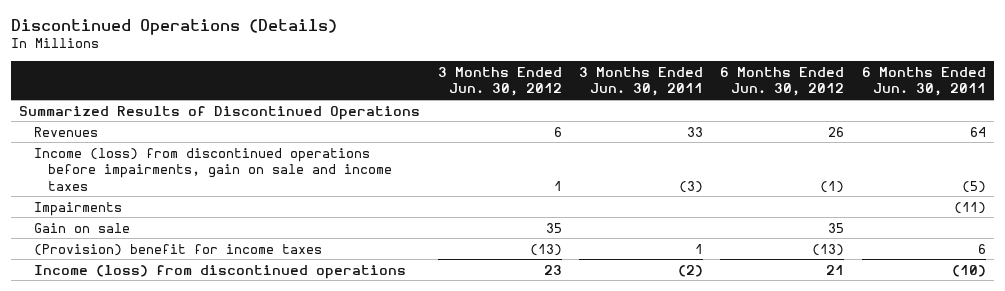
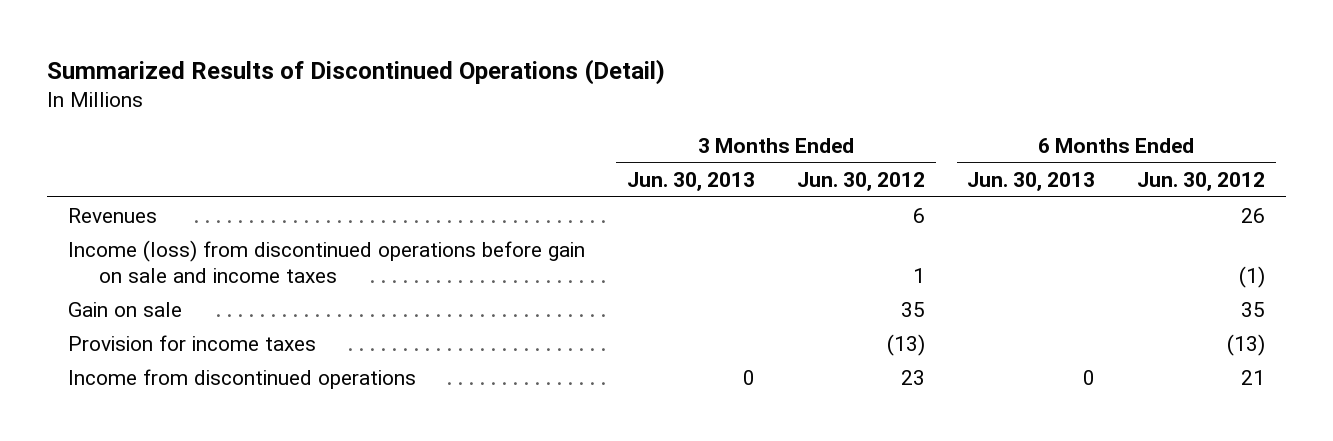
[10,18,337,35] Discontinued Operations (Details) -> [46,59,665,86] Summarized Results of Discontinued Operations (Detail)
[579,66,704,97] 3 Months Ended Jun. 30, 2011 -> none
[861,66,986,97] 6 Months Ended Jun. 30, 2011 -> none
none -> [626,171,755,191] Jun. 30, 2013
none -> [967,171,1096,191] Jun. 30, 2013
[19,105,421,120] Summarized Results of Discontinued Operations -> none
[33,201,122,216] Impairments -> none
[33,147,393,191] Income (loss) from discontinued operations before impairments, gain on sale and income taxes -> [67,239,585,283] Income (loss) from discontinued operations before gain on sale and income taxes
[33,243,322,256] (Provision) benefit for income taxes -> [67,334,316,351] Provision for income taxes
[33,264,406,279] Income (loss) from discontinued operations -> [67,368,416,389] Income from discontinued operations

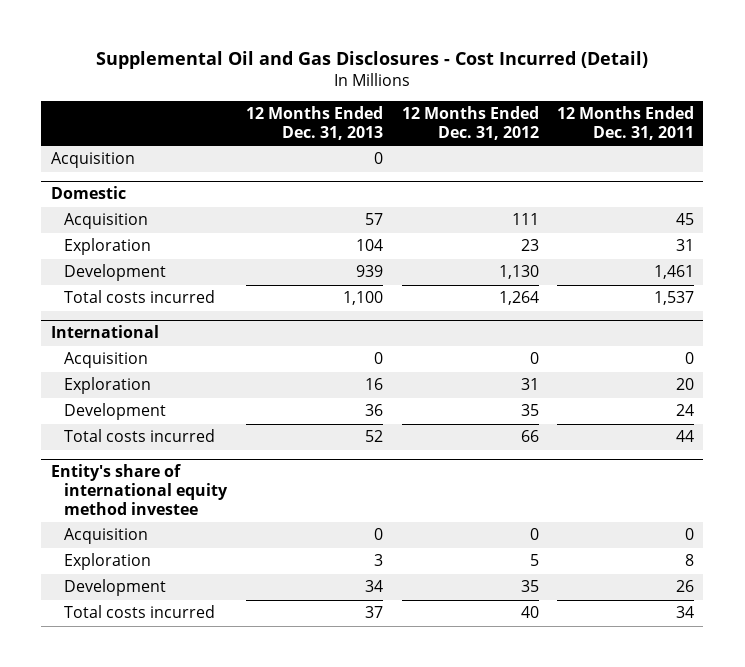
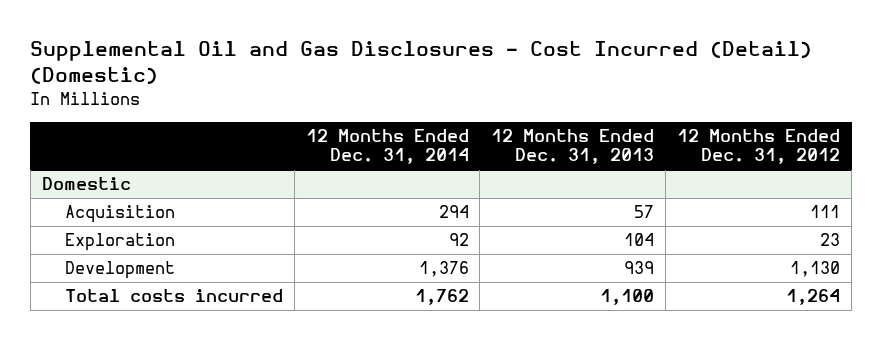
[96,51,649,70] Supplemental Oil and Gas Disclosures - Cost Incurred (Detail) -> [30,41,813,85] Supplemental Oil and Gas Disclosures - Cost Incurred (Detail) (Domestic)
[557,106,695,140] 12 Months Ended Dec. 31, 2011 -> none
none -> [305,128,469,165] 12 Months Ended Dec. 31, 2014
[50,152,135,169] Acquisition -> none
[50,325,159,339] International -> none
[64,352,149,369] Acquisition -> none
[64,377,152,395] Exploration -> none
[64,403,167,421] Development -> none
[64,429,216,443] Total costs incurred -> none
[50,464,229,515] Entity's share of international equity method investee -> none
[64,528,149,545] Acquisition -> none
[64,553,152,571] Exploration -> none
[64,579,167,597] Development -> none
[64,605,216,619] Total costs incurred -> none

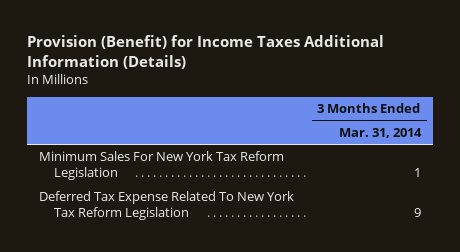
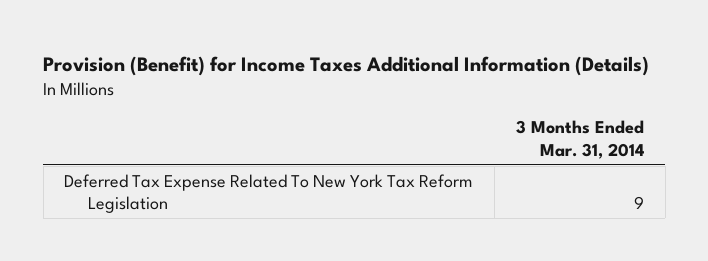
[39,151,285,181] Minimum Sales For New York Tax Reform Legislation -> none

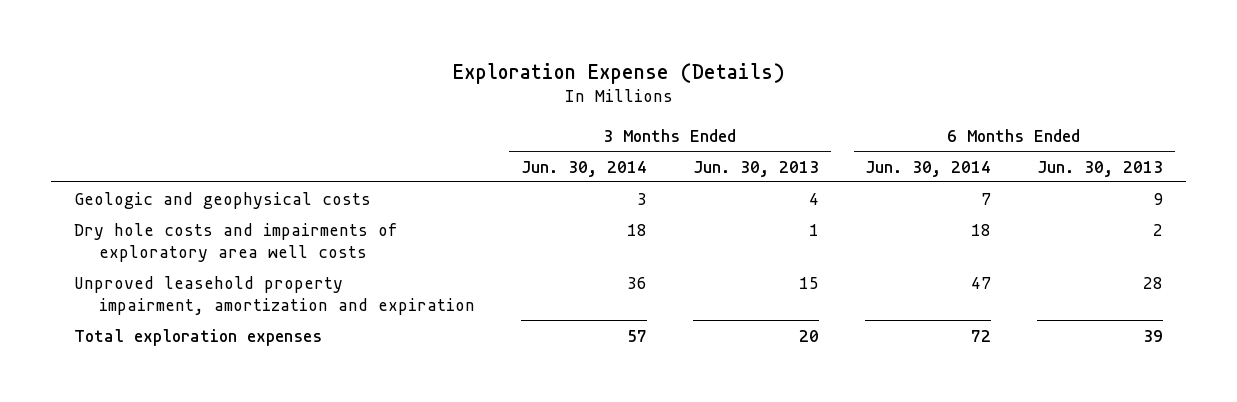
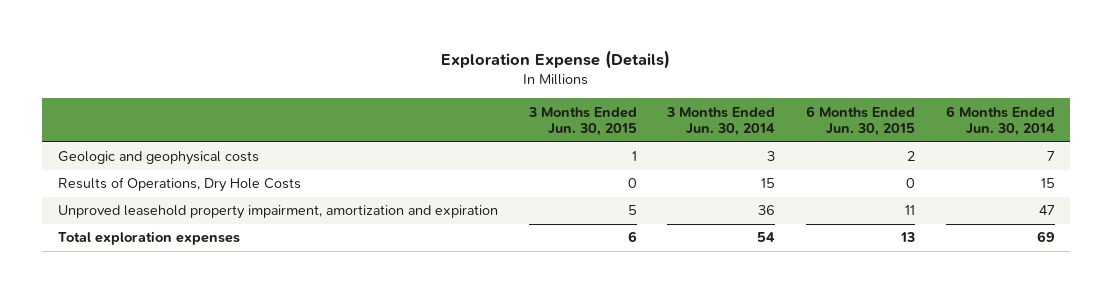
[693,160,820,177] Jun. 30, 2013 -> none
[1037,160,1164,177] Jun. 30, 2013 -> none
none -> [527,106,637,137] 3 Months Ended Jun. 30, 2015
none -> [806,105,916,137] 6 Months Ended Jun. 30, 2015
[74,222,399,263] Dry hole costs and impairments of exploratory area well costs -> [57,177,301,193] Results of Operations, Dry Hole Costs
[626,223,647,236] 18 -> [761,178,776,189] 15
[971,223,992,236] 18 -> [1040,178,1055,189] 15
[626,329,647,342] 57 -> [757,232,776,243] 54
[971,329,992,342] 72 -> [1036,231,1055,243] 69

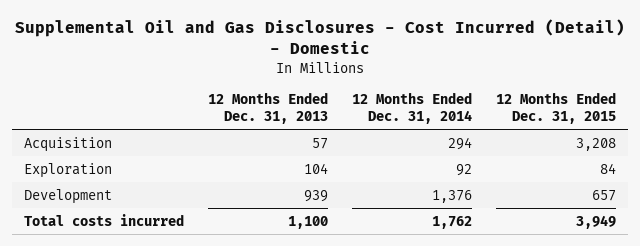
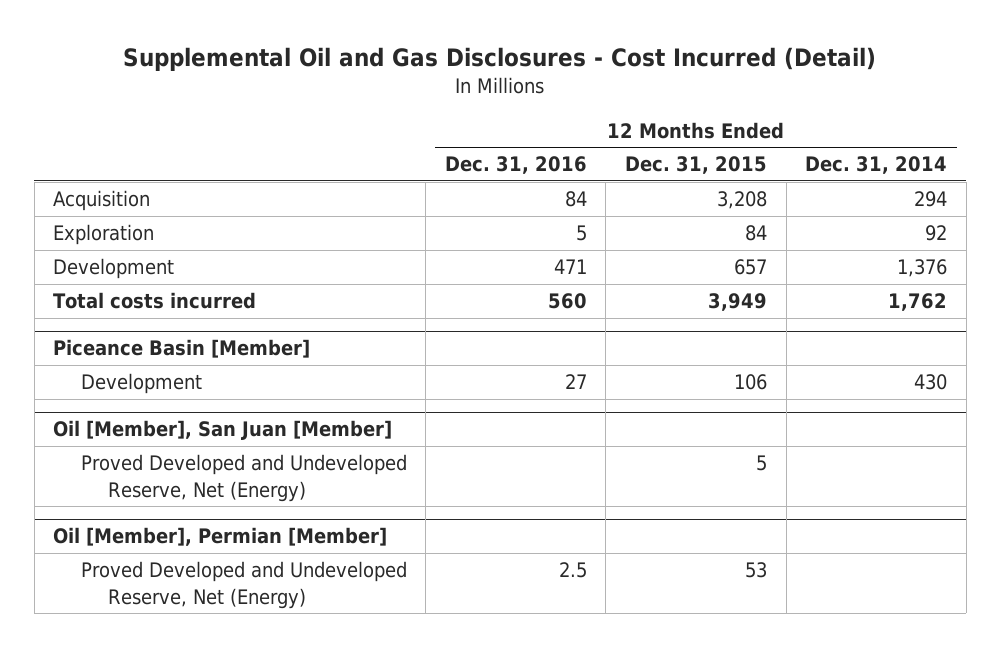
[15,19,626,55] Supplemental Oil and Gas Disclosures - Cost Incurred (Detail) - Domestic -> [123,46,877,71] Supplemental Oil and Gas Disclosures - Cost Incurred (Detail)
[208,92,329,124] 12 Months Ended Dec. 31, 2013 -> none
none -> [444,156,587,175] Dec. 31, 2016
none -> [53,339,311,359] Piceance Basin [Member]
none -> [80,373,202,395] Development
none -> [53,420,393,441] Oil [Member], San Juan [Member]
none -> [80,454,407,502] Proved Developed and Undeveloped Reserve, Net (Energy)
none -> [53,527,388,547] Oil [Member], Permian [Member]
none -> [80,561,407,609] Proved Developed and Undeveloped Reserve, Net (Energy)

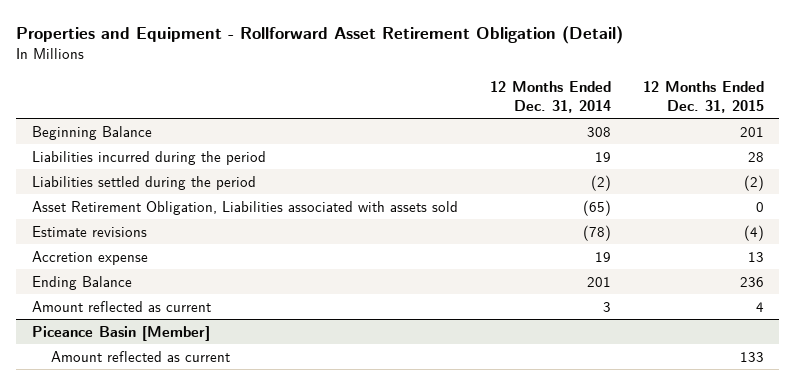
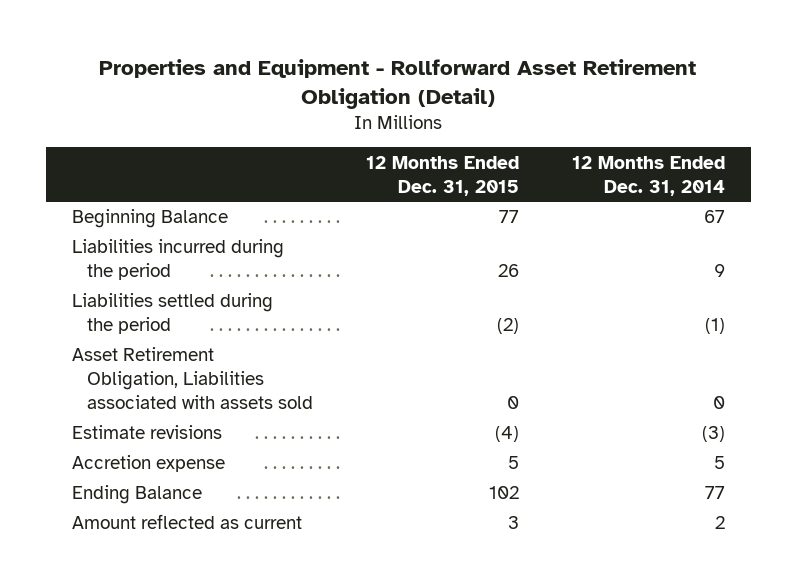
[32,325,211,341] Piceance Basin [Member] -> none
[50,350,230,362] Amount reflected as current -> none
[586,126,611,137] 308 -> [703,210,725,224] 67
[739,126,764,137] 201 -> [498,210,519,224] 77
[594,151,611,162] 19 -> [713,264,725,278] 9
[747,151,764,162] 28 -> [497,264,519,278] 26
[590,174,611,191] (2) -> [704,318,725,335] (1)
[582,199,611,216] (65) -> [712,395,725,409] 0
[582,224,611,241] (78) -> [701,426,725,443] (3)
[594,251,611,262] 19 -> [713,456,725,470] 5
[747,251,764,262] 13 -> [507,456,519,470] 5
[586,276,611,287] 201 -> [704,486,725,500] 77
[739,276,764,287] 236 -> [488,486,519,500] 102
[602,301,611,312] 3 -> [714,516,725,530] 2
[755,301,764,312] 4 -> [507,516,519,530] 3

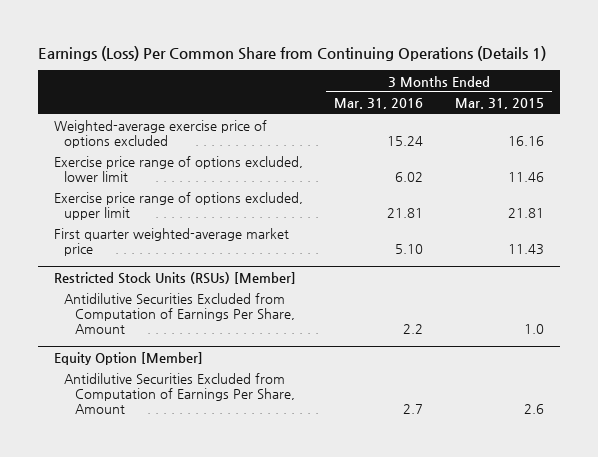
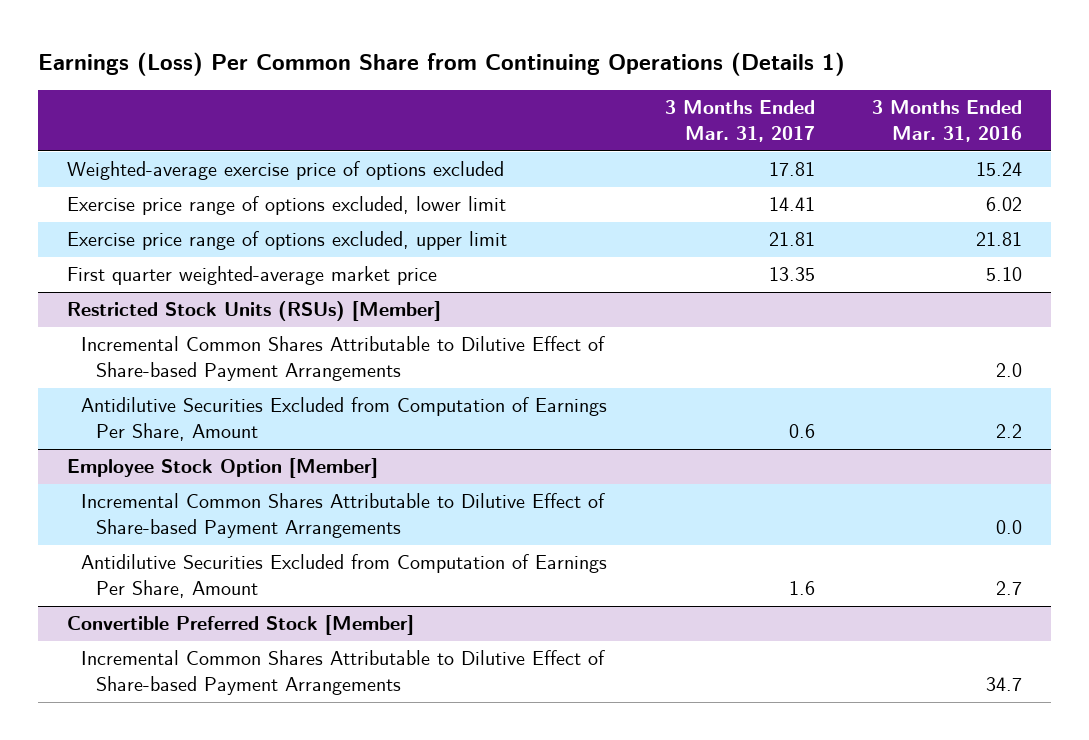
[455,98,545,110] Mar. 31, 2015 -> none
none -> [664,100,815,143] 3 Months Ended Mar. 31, 2017
none -> [81,336,606,382] Incremental Common Shares Attributable to Dilutive Effect of Share-based Payment Arrangements
[53,351,203,365] Equity Option [Member] -> none
none -> [67,458,379,479] Employee Stock Option [Member]
none -> [81,493,606,539] Incremental Common Shares Attributable to Dilutive Effect of Share-based Payment Arrangements
none -> [67,615,415,636] Convertible Preferred Stock [Member]
none -> [81,650,606,696] Incremental Common Shares Attributable to Dilutive Effect of Share-based Payment Arrangements

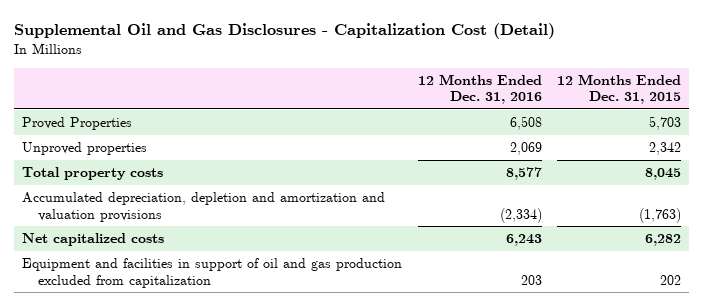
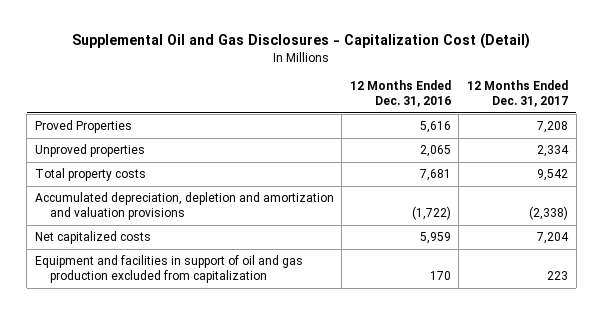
[557,73,682,105] 12 Months Ended Dec. 31, 2015 -> none
none -> [466,80,568,108] 12 Months Ended Dec. 31, 2017
[509,116,542,131] 6,508 -> [419,121,451,134] 5,616
[509,142,542,156] 2,069 -> [419,145,451,158] 2,065
[505,167,542,181] 8,577 -> [419,169,451,182] 7,681
[499,207,542,223] (2,334) -> [411,206,451,221] (1,722)
[505,234,542,247] 6,243 -> [419,232,451,245] 5,959
[520,274,542,285] 203 -> [429,271,451,281] 170

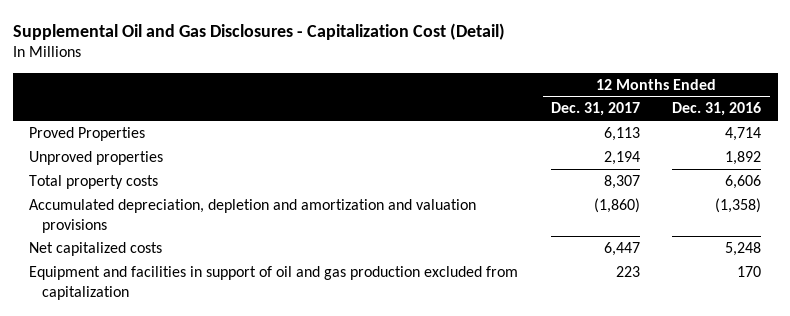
[419,121,451,134] 5,616 -> [725,126,762,141] 4,714
[536,121,568,134] 7,208 -> [603,126,640,141] 6,113
[419,145,451,158] 2,065 -> [725,150,762,165] 1,892
[536,145,569,158] 2,334 -> [603,150,640,165] 2,194
[419,169,451,182] 7,681 -> [725,174,762,189] 6,606
[536,169,568,182] 9,542 -> [603,174,640,189] 8,307
[411,206,451,221] (1,722) -> [715,197,762,213] (1,358)
[528,206,568,221] (2,338) -> [593,197,640,213] (1,860)
[419,232,451,245] 5,959 -> [725,241,762,256] 5,248
[536,232,569,245] 7,204 -> [603,241,640,256] 6,447

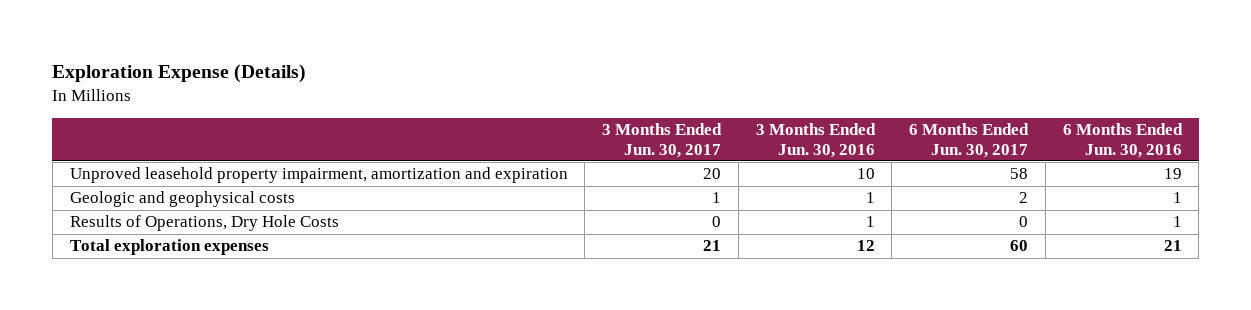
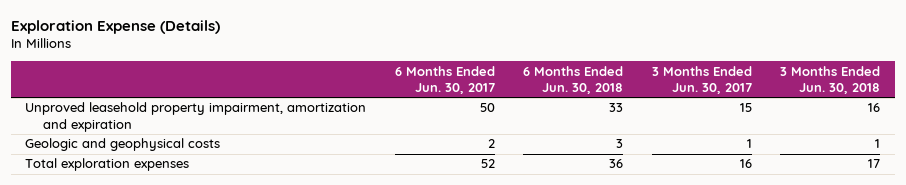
[755,123,876,158] 3 Months Ended Jun. 30, 2016 -> none
[1062,123,1183,158] 6 Months Ended Jun. 30, 2016 -> none
none -> [523,65,624,95] 6 Months Ended Jun. 30, 2018
none -> [780,65,881,95] 3 Months Ended Jun. 30, 2018
[703,168,722,180] 20 -> [739,103,752,113] 15
[1010,168,1029,180] 58 -> [479,103,495,113] 50
[69,215,339,232] Results of Operations, Dry Hole Costs -> none
[703,240,722,252] 21 -> [739,159,752,169] 16
[1010,240,1029,252] 60 -> [480,159,495,169] 52

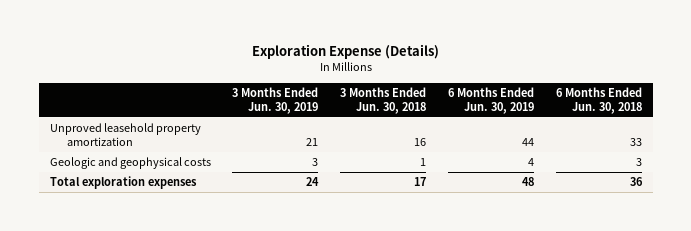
[394,65,495,95] 6 Months Ended Jun. 30, 2017 -> none
[651,65,752,95] 3 Months Ended Jun. 30, 2017 -> none
none -> [232,86,319,114] 3 Months Ended Jun. 30, 2019
none -> [447,86,534,114] 6 Months Ended Jun. 30, 2019
[25,102,367,132] Unproved leasehold property impairment, amortization and expiration -> [49,123,201,147] Unproved leasehold property amortization

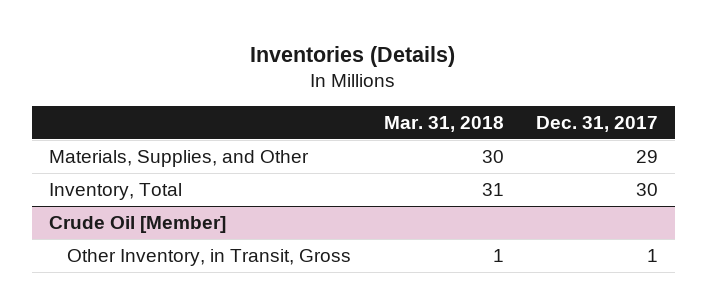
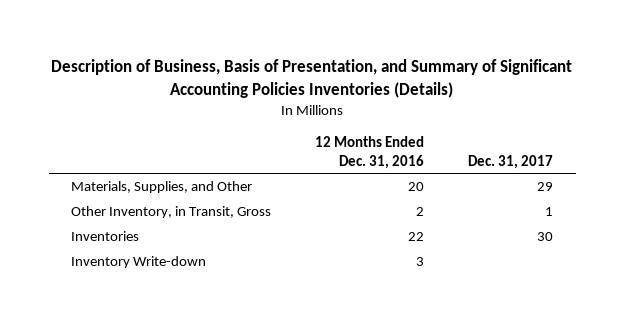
[250,45,456,67] Inventories (Details) -> [51,58,573,98] Description of Business, Basis of Presentation, and Summary of Significant Accounting Policies Inventories (Details)
[383,115,504,132] Mar. 31, 2018 -> none
none -> [315,136,425,169] 12 Months Ended Dec. 31, 2016
[48,182,182,200] Inventory, Total -> none
[48,215,226,233] Crude Oil [Member] -> none
none -> [70,231,139,242] Inventories
none -> [70,256,206,269] Inventory Write-down

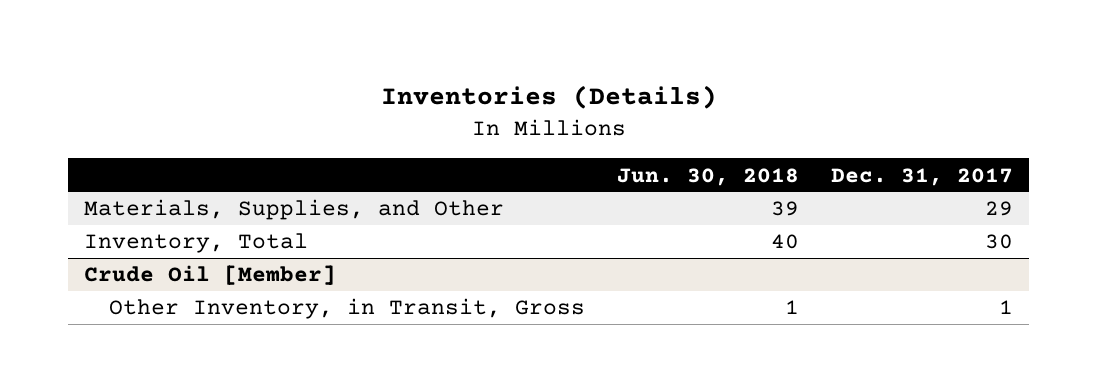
[51,58,573,98] Description of Business, Basis of Presentation, and Summary of Significant Accounting Policies Inventories (Details) -> [380,84,717,109] Inventories (Details)
[315,136,425,169] 12 Months Ended Dec. 31, 2016 -> none
none -> [617,167,800,186] Jun. 30, 2018
none -> [84,233,309,254] Inventory, Total
none -> [84,265,337,286] Crude Oil [Member]
[70,231,139,242] Inventories -> none
[70,256,206,269] Inventory Write-down -> none

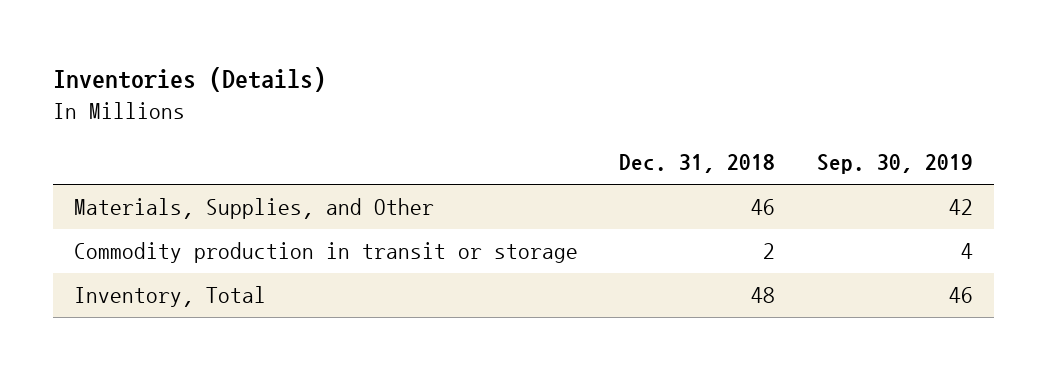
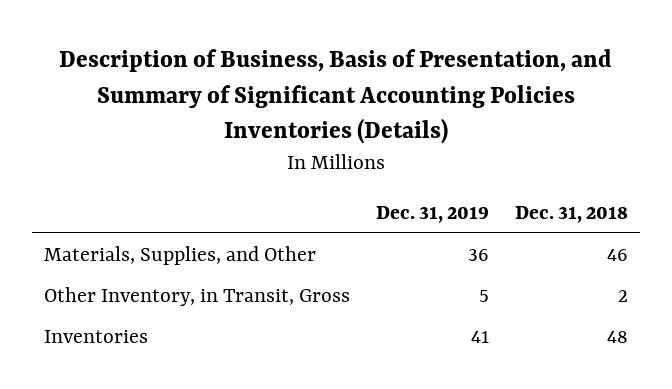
[52,67,326,93] Inventories (Details) -> [58,49,612,145] Description of Business, Basis of Presentation, and Summary of Significant Accounting Policies Inventories (Details)
[816,154,973,175] Sep. 30, 2019 -> none
none -> [375,205,489,223] Dec. 31, 2019
[73,242,578,264] Commodity production in transit or storage -> none
none -> [44,286,351,306] Other Inventory, in Transit, Gross
[73,286,266,308] Inventory, Total -> [44,329,149,343] Inventories

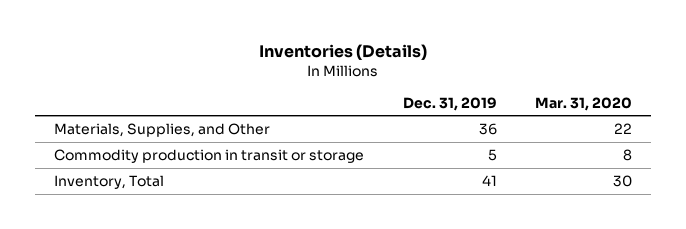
[58,49,612,145] Description of Business, Basis of Presentation, and Summary of Significant Accounting Policies Inventories (Details) -> [259,43,428,60] Inventories (Details)
[514,205,628,223] Dec. 31, 2018 -> none
none -> [535,96,633,111] Mar. 31, 2020
[44,286,351,306] Other Inventory, in Transit, Gross -> none
none -> [54,148,365,163] Commodity production in transit or storage
[44,329,149,343] Inventories -> [54,174,165,189] Inventory, Total

